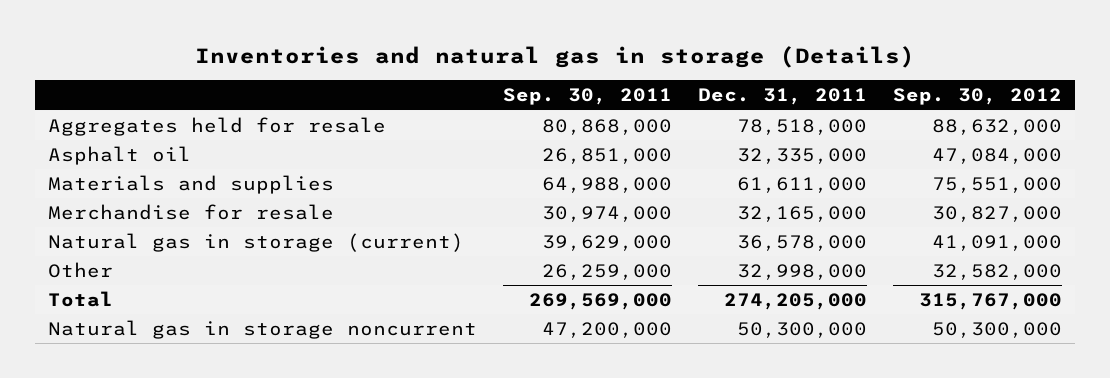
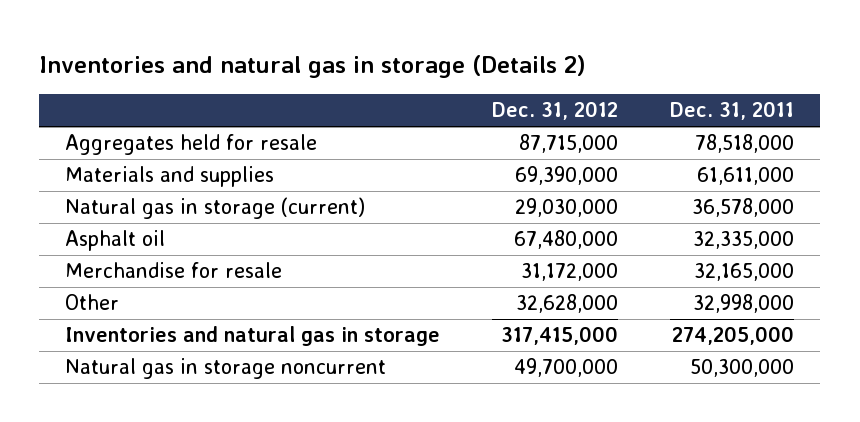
[195,45,916,68] Inventories and natural gas in storage (Details) -> [39,54,587,78] Inventories and natural gas in storage (Details 2)
[503,88,673,106] Sep. 30, 2011 -> none
[893,88,1063,106] Sep. 30, 2012 -> none
none -> [492,101,619,121] Dec. 31, 2012
[48,145,192,165] Asphalt oil -> [65,230,166,252] Asphalt oil
[48,203,335,220] Merchandise for resale -> [65,262,283,279] Merchandise for resale
[48,290,114,307] Total -> [65,326,441,347] Inventories and natural gas in storage

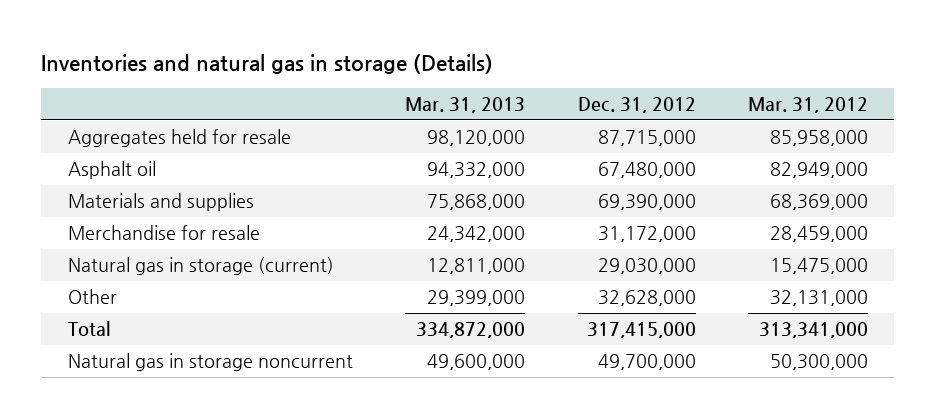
[39,54,587,78] Inventories and natural gas in storage (Details 2) -> [41,53,494,74] Inventories and natural gas in storage (Details)
[670,101,795,121] Dec. 31, 2011 -> none
none -> [405,97,526,114] Mar. 31, 2013
none -> [748,97,869,114] Mar. 31, 2012
[65,166,275,188] Materials and supplies -> [67,193,254,212] Materials and supplies
[65,197,366,220] Natural gas in storage (current) -> [67,257,334,276] Natural gas in storage (current)
[65,326,441,347] Inventories and natural gas in storage -> [67,321,110,337] Total

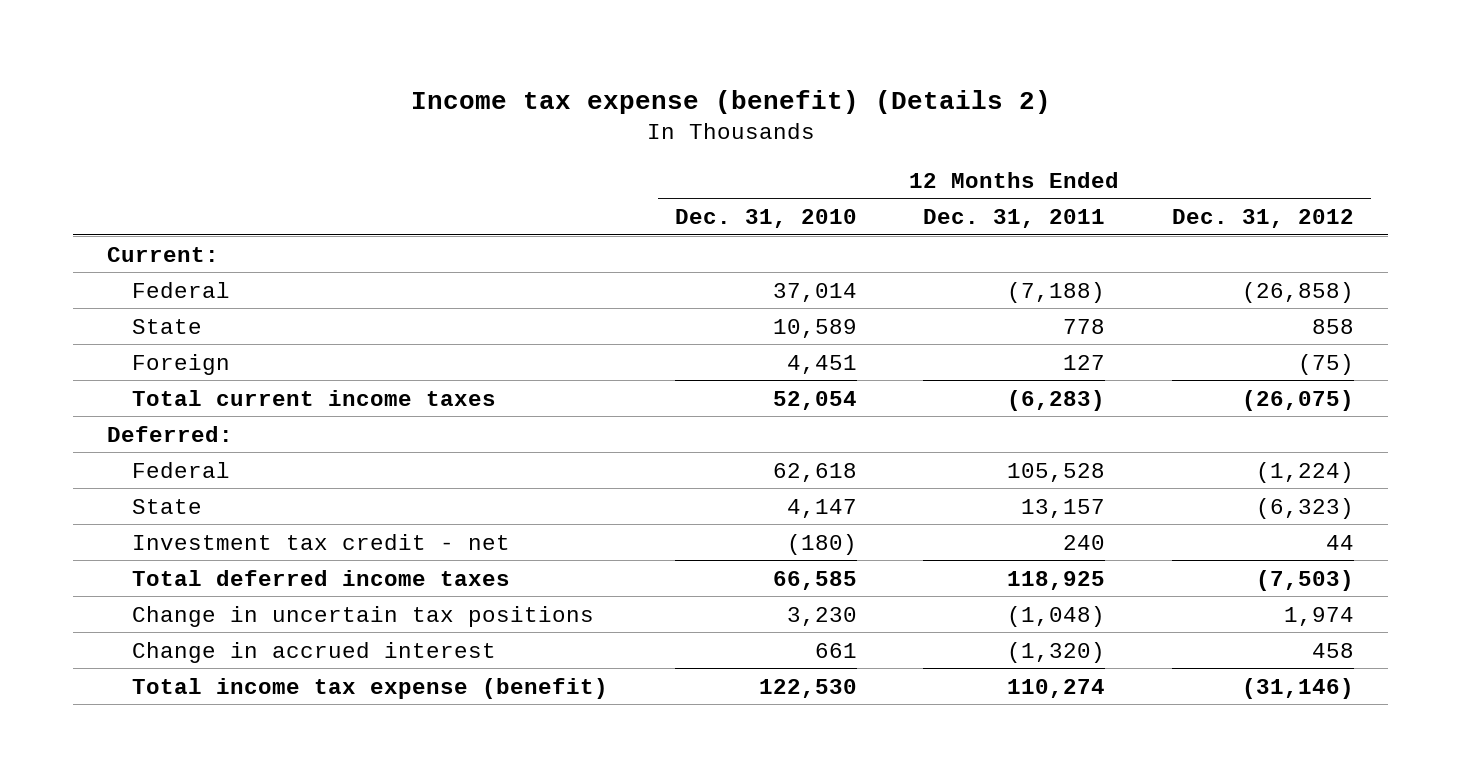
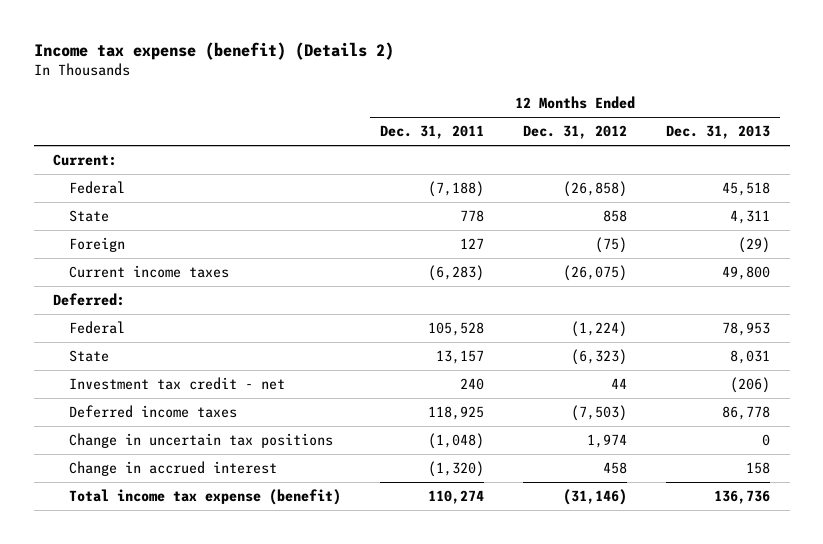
[674,208,857,228] Dec. 31, 2010 -> none
none -> [666,125,771,140] Dec. 31, 2013
[132,389,497,406] Total current income taxes -> [69,264,230,278] Current income taxes
[132,569,511,586] Total deferred income taxes -> [69,404,238,418] Deferred income taxes

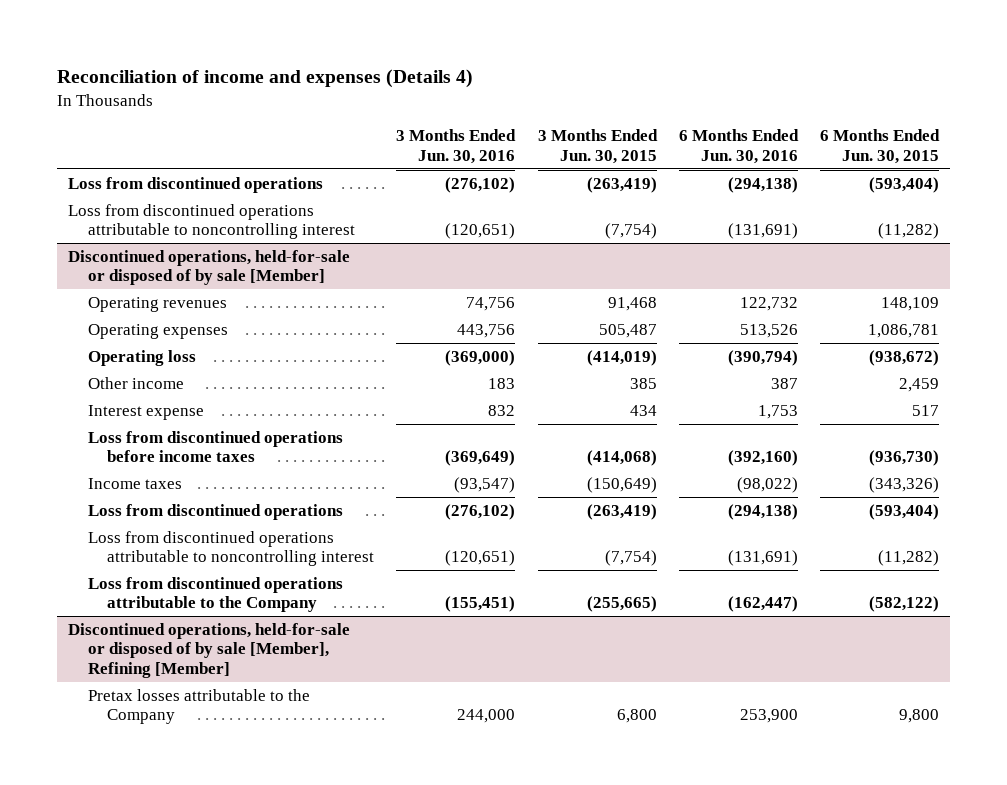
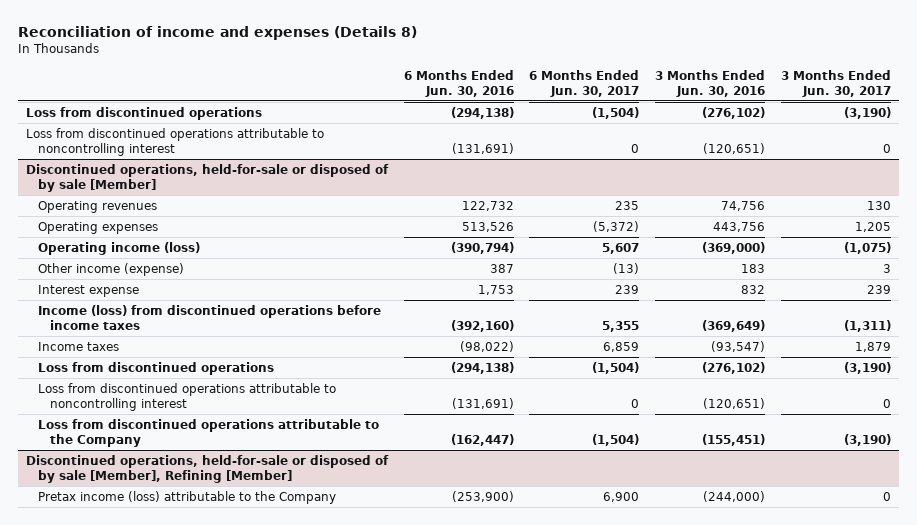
[56,68,473,88] Reconciliation of income and expenses (Details 4) -> [17,25,417,40] Reconciliation of income and expenses (Details 8)
[537,129,658,164] 3 Months Ended Jun. 30, 2015 -> none
[820,129,941,164] 6 Months Ended Jun. 30, 2015 -> none
none -> [529,70,640,97] 6 Months Ended Jun. 30, 2017
none -> [780,70,891,97] 3 Months Ended Jun. 30, 2017
[87,349,196,366] Operating loss -> [37,241,200,255] Operating income (loss)
[87,376,184,389] Other income -> [37,262,184,276] Other income (expense)
[87,430,343,463] Loss from discontinued operations before income taxes -> [37,304,381,330] Income (loss) from discontinued operations before income taxes
[87,688,310,725] Pretax losses attributable to the Company -> [37,490,336,504] Pretax income (loss) attributable to the Company
[457,709,516,724] 244,000 -> [703,490,766,502] (244,000)
[739,709,798,724] 253,900 -> [451,490,514,502] (253,900)

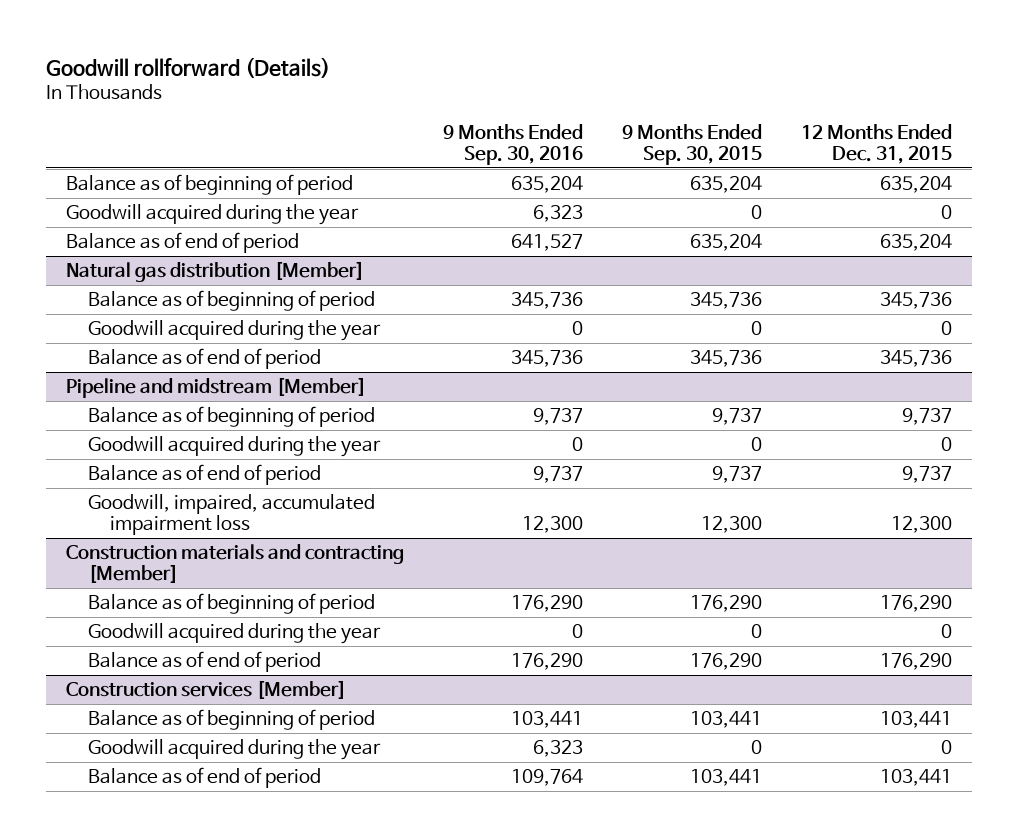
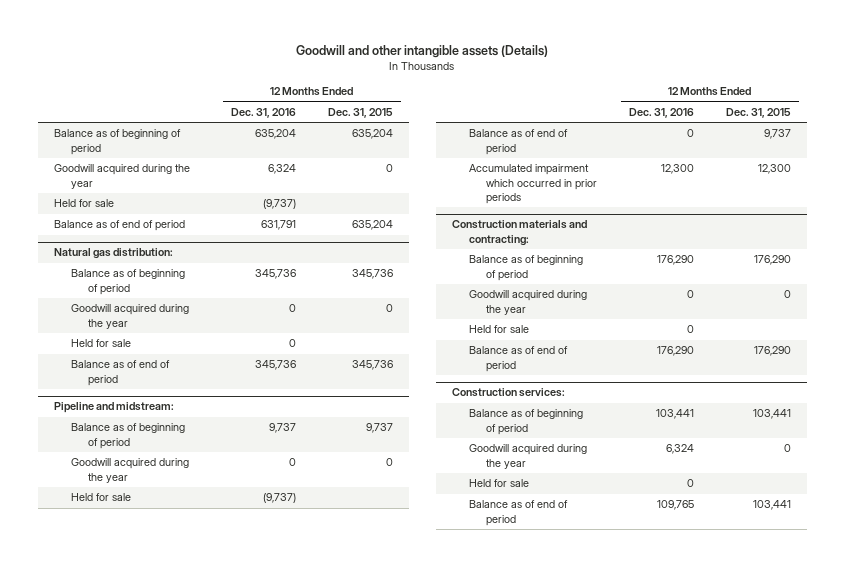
[46,56,331,78] Goodwill rollforward (Details) -> [296,45,549,59] Goodwill and other intangible assets (Details)
[443,123,584,165] 9 Months Ended Sep. 30, 2016 -> none
[622,123,763,165] 9 Months Ended Sep. 30, 2015 -> none
none -> [230,107,296,118] Dec. 31, 2016
none -> [53,199,114,208] Held for sale
[65,260,364,282] Natural gas distribution [Member] -> [53,248,173,260] Natural gas distribution:
none -> [70,339,131,348] Held for sale
[65,376,366,398] Pipeline and midstream [Member] -> [53,402,174,414] Pipeline and midstream:
none -> [70,493,131,502] Held for sale
[88,493,376,536] Goodwill, impaired, accumulated impairment loss -> [469,164,598,204] Accumulated impairment which occurred in prior periods
[65,543,404,584] Construction materials and contracting [Member] -> [452,220,588,246] Construction materials and contracting:
none -> [469,325,530,334] Held for sale
[65,679,346,699] Construction services [Member] -> [452,388,566,398] Construction services:
none -> [469,479,530,488] Held for sale

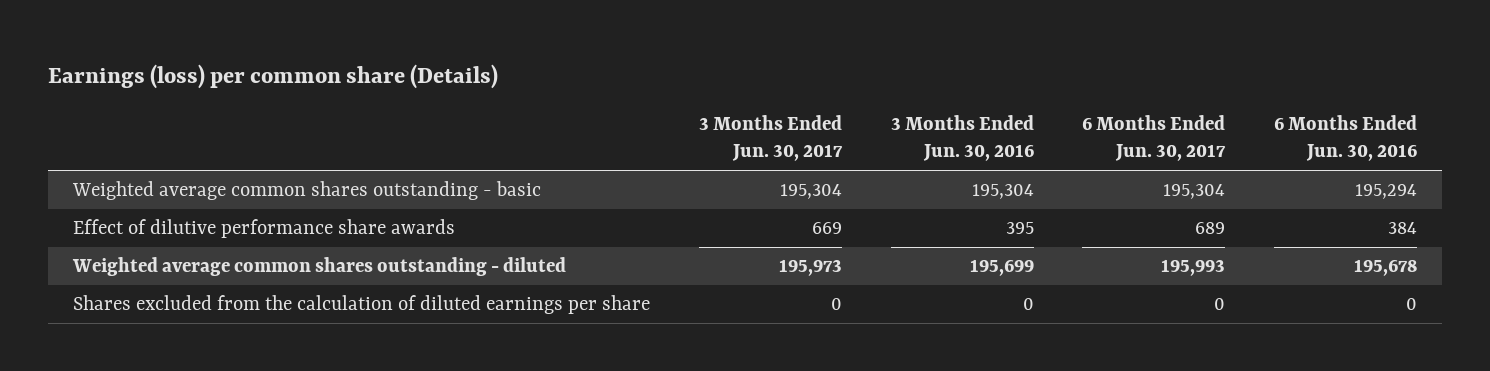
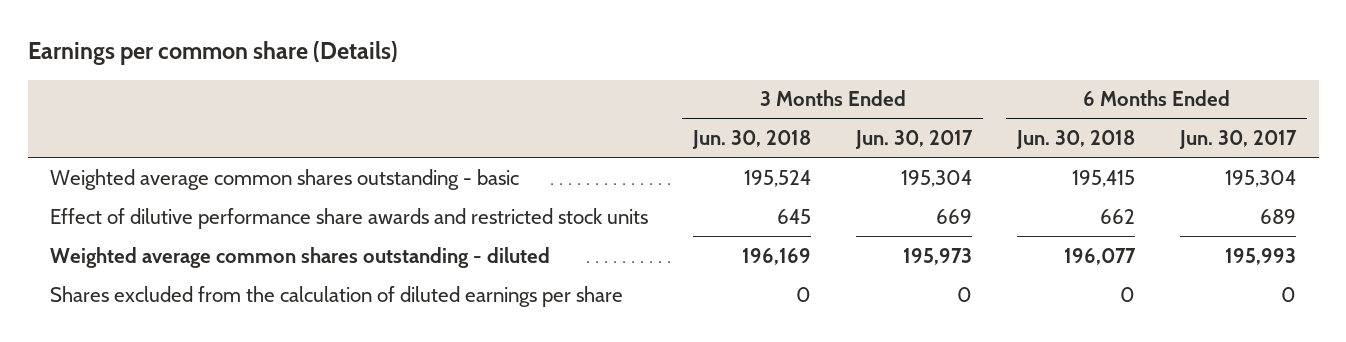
[48,63,499,89] Earnings (loss) per common share (Details) -> [27,41,398,66] Earnings per common share (Details)
[890,115,1034,162] 3 Months Ended Jun. 30, 2016 -> none
[1274,115,1418,162] 6 Months Ended Jun. 30, 2016 -> none
none -> [692,129,812,149] Jun. 30, 2018
none -> [1016,129,1136,149] Jun. 30, 2018
[72,219,455,239] Effect of dilutive performance share awards -> [50,207,649,229] Effect of dilutive performance share awards and restricted stock units

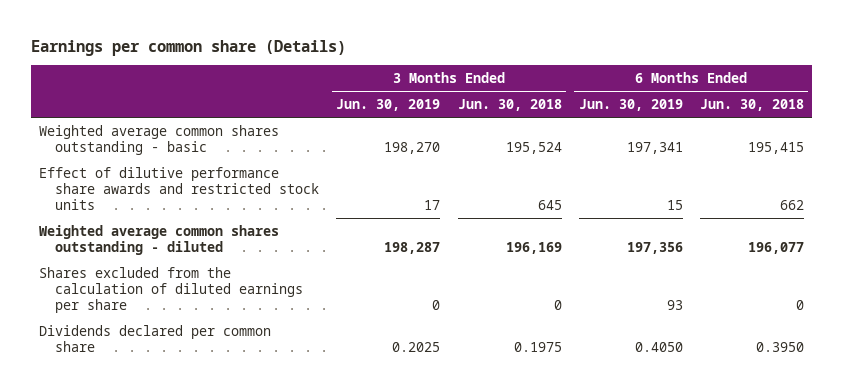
[855,129,974,149] Jun. 30, 2017 -> none
[1179,129,1298,149] Jun. 30, 2017 -> none
none -> [336,98,441,111] Jun. 30, 2019
none -> [578,98,683,111] Jun. 30, 2019
none -> [39,324,272,352] Dividends declared per common share

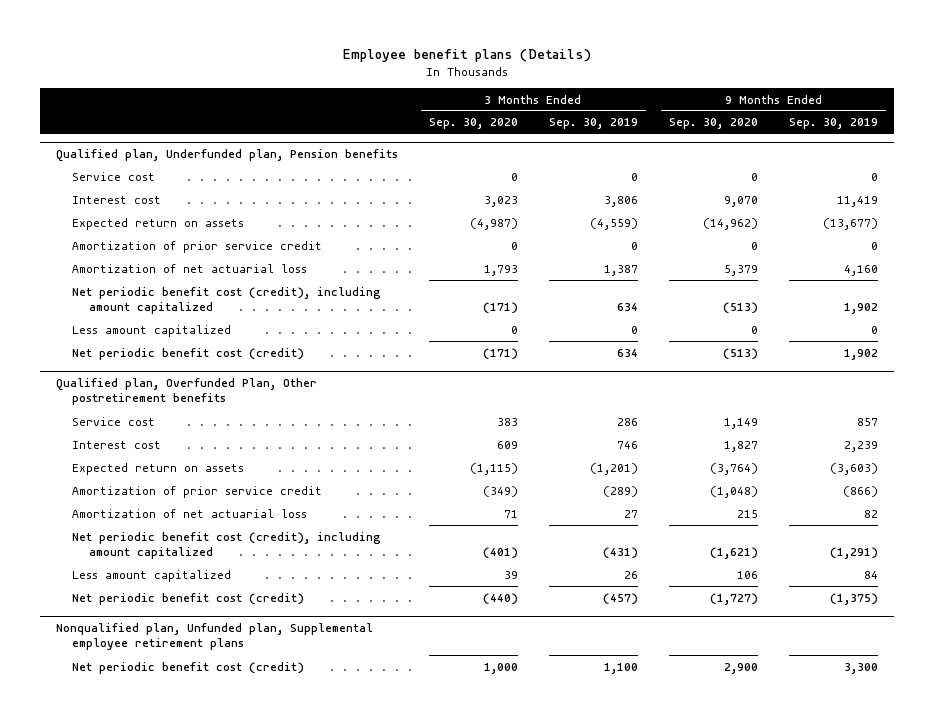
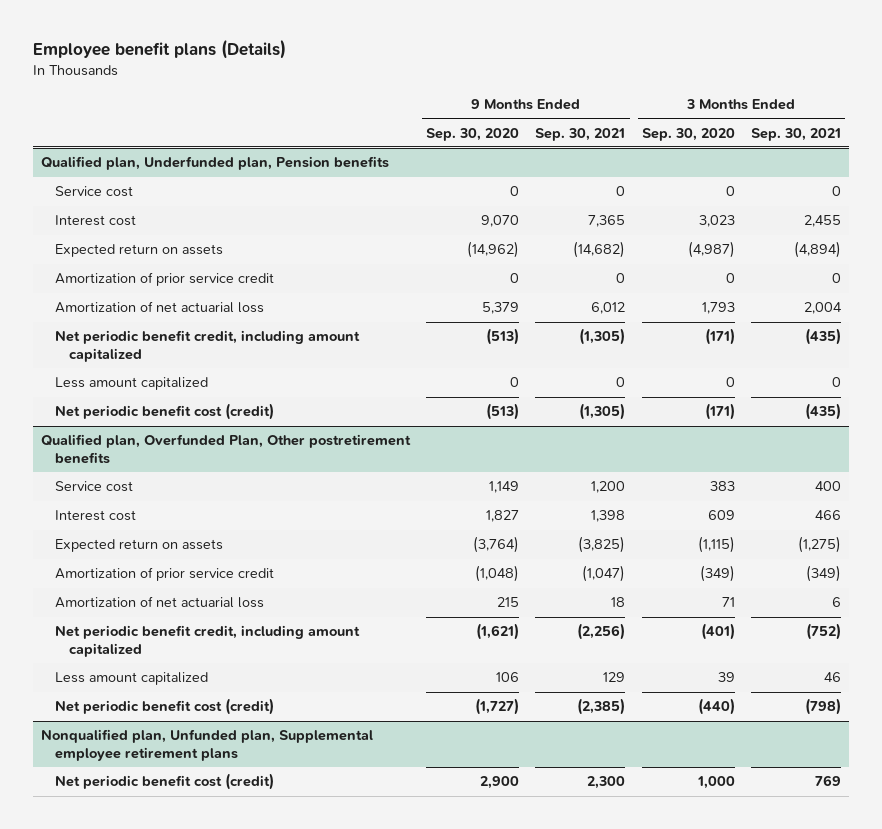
[548,118,638,130] Sep. 30, 2019 -> none
[789,118,879,130] Sep. 30, 2019 -> none
none -> [535,127,626,141] Sep. 30, 2021
none -> [751,127,842,141] Sep. 30, 2021
[72,286,382,314] Net periodic benefit cost (credit), including amount capitalized -> [54,330,360,363] Net periodic benefit credit, including amount capitalized
[72,531,382,559] Net periodic benefit cost (credit), including amount capitalized -> [54,625,360,658] Net periodic benefit credit, including amount capitalized

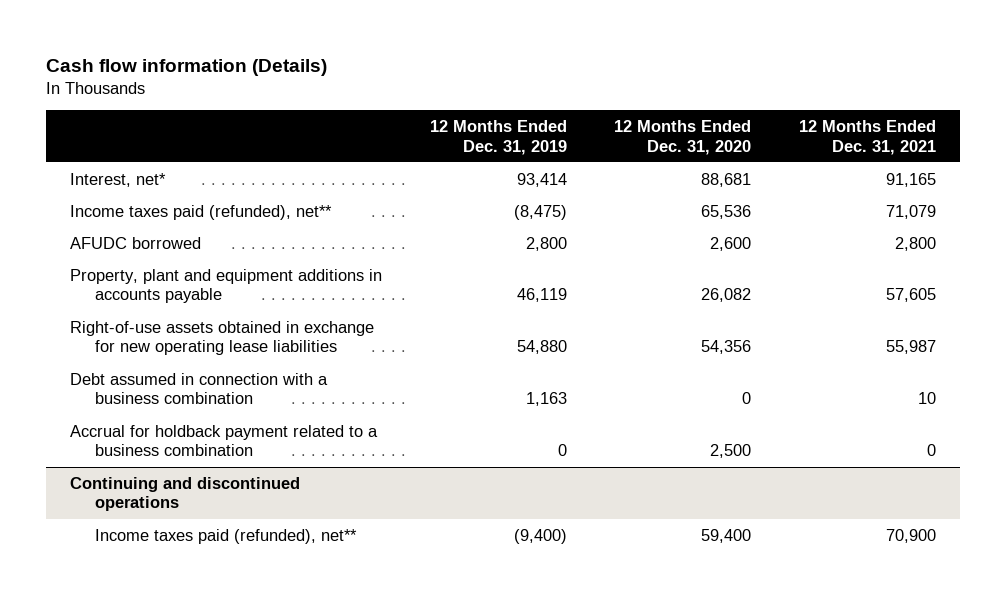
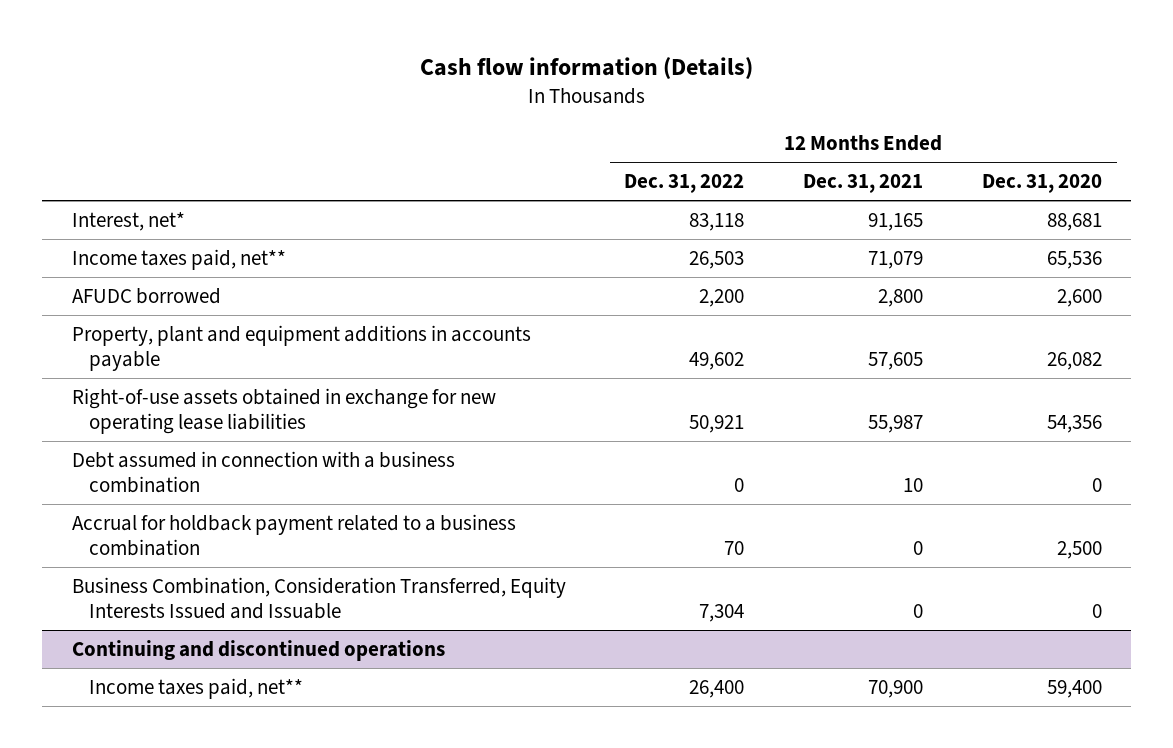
[429,119,567,155] 12 Months Ended Dec. 31, 2019 -> none
none -> [624,174,745,194] Dec. 31, 2022
[70,204,333,220] Income taxes paid (refunded), net** -> [71,248,286,270] Income taxes paid, net**
none -> [71,576,566,620] Business Combination, Consideration Transferred, Equity Interests Issued and Issuable
[95,528,358,544] Income taxes paid (refunded), net** -> [89,677,304,699] Income taxes paid, net**

